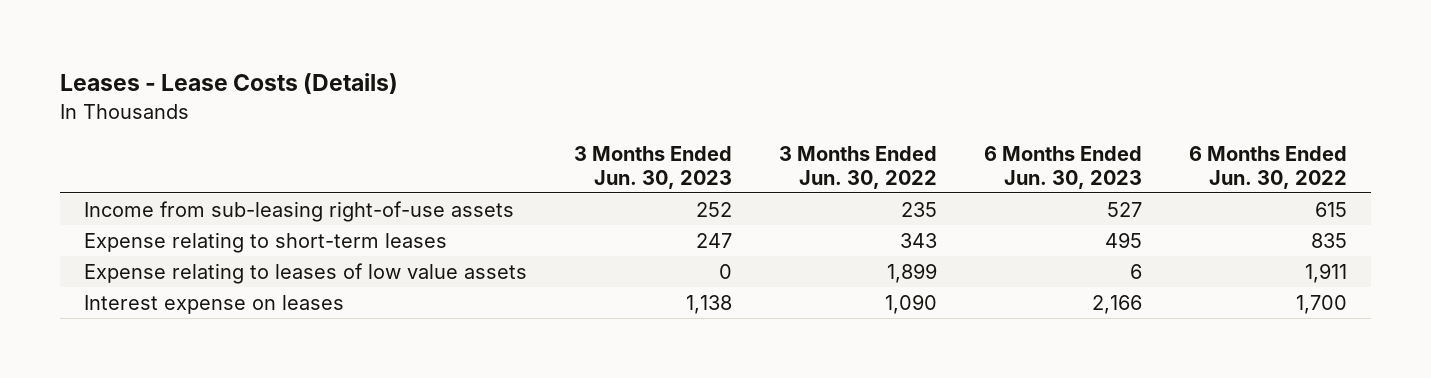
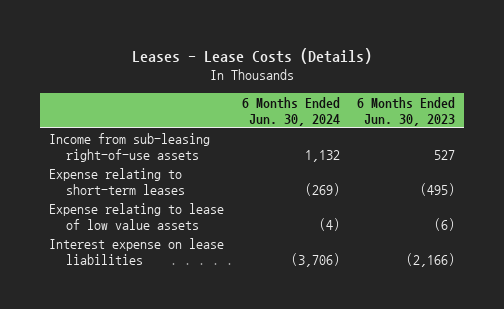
[573,146,732,189] 3 Months Ended Jun. 30, 2023 -> none
[779,146,938,189] 3 Months Ended Jun. 30, 2022 -> none
[1189,146,1348,189] 6 Months Ended Jun. 30, 2022 -> none
none -> [241,96,340,126] 6 Months Ended Jun. 30, 2024
[1105,231,1143,248] 495 -> [420,182,456,196] (495)
[83,262,527,284] Expense relating to leases of low value assets -> [48,202,224,230] Expense relating to lease of low value assets
[1130,263,1143,279] 6 -> [434,217,456,231] (6)
[83,294,344,314] Interest expense on leases -> [48,237,224,265] Interest expense on lease liabilities
[1092,294,1143,314] 2,166 -> [406,252,456,267] (2,166)

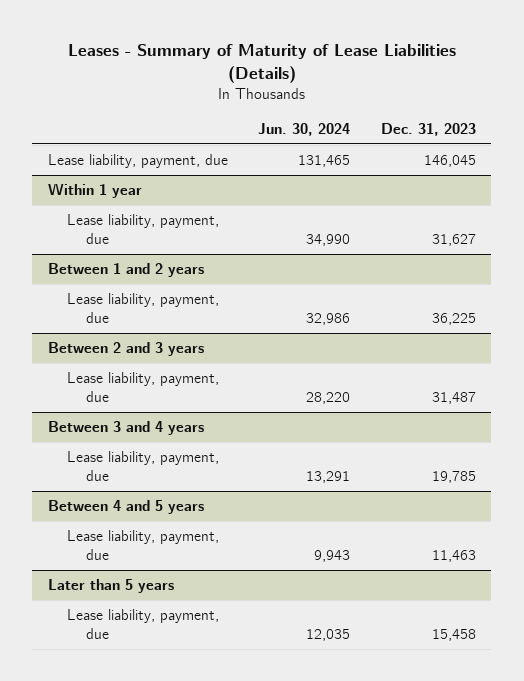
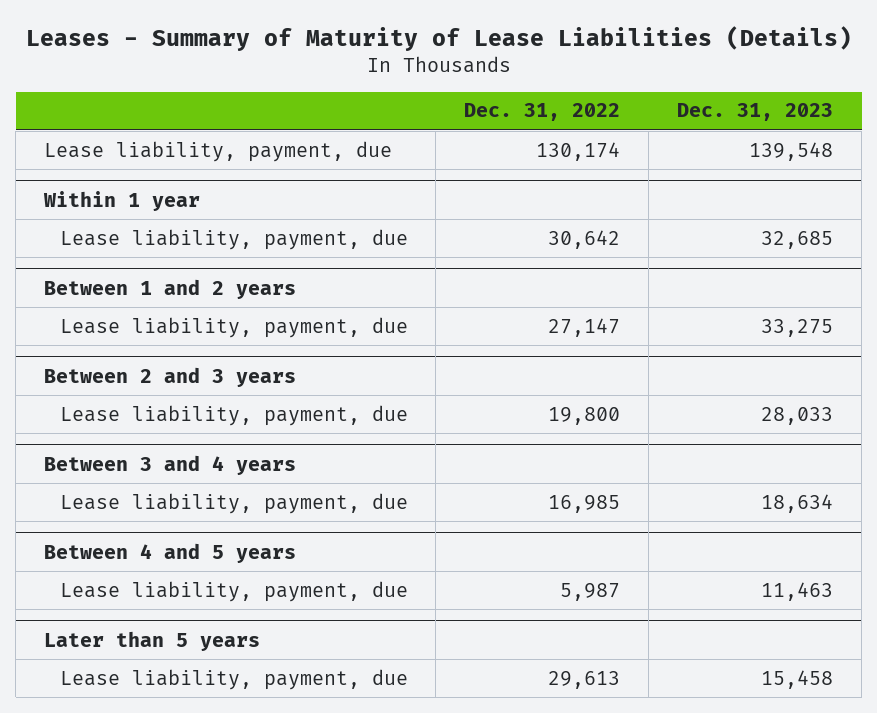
[258,122,351,136] Jun. 30, 2024 -> none
none -> [464,103,621,122] Dec. 31, 2022
[423,155,476,168] 146,045 -> [749,141,834,161] 139,548
[431,234,476,247] 31,627 -> [761,230,834,249] 32,685
[431,313,476,326] 36,225 -> [761,318,834,337] 33,275
[431,392,476,405] 31,487 -> [761,406,834,425] 28,033
[431,471,476,484] 19,785 -> [761,493,834,513] 18,634

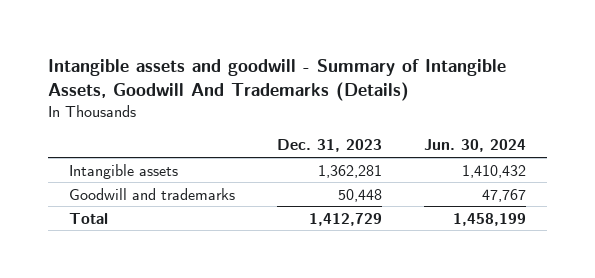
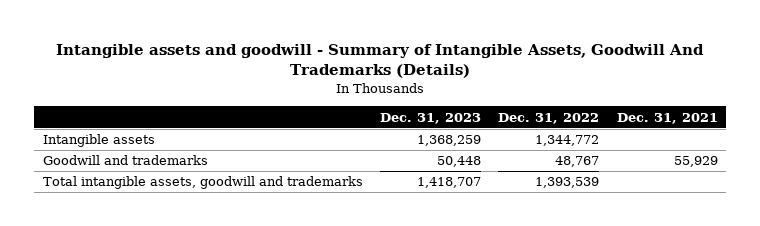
[423,139,526,153] Jun. 30, 2024 -> none
none -> [498,112,600,124] Dec. 31, 2022
none -> [616,112,718,124] Dec. 31, 2021
[317,164,382,178] 1,362,281 -> [417,135,482,147] 1,368,259
[68,212,108,224] Total -> none
none -> [42,176,363,190] Total intangible assets, goodwill and trademarks

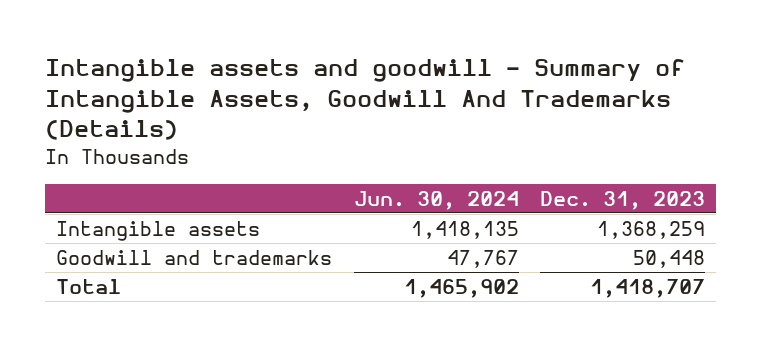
[498,112,600,124] Dec. 31, 2022 -> none
[616,112,718,124] Dec. 31, 2021 -> none
none -> [353,190,519,210] Jun. 30, 2024
[42,176,363,190] Total intangible assets, goodwill and trademarks -> [56,279,122,295] Total

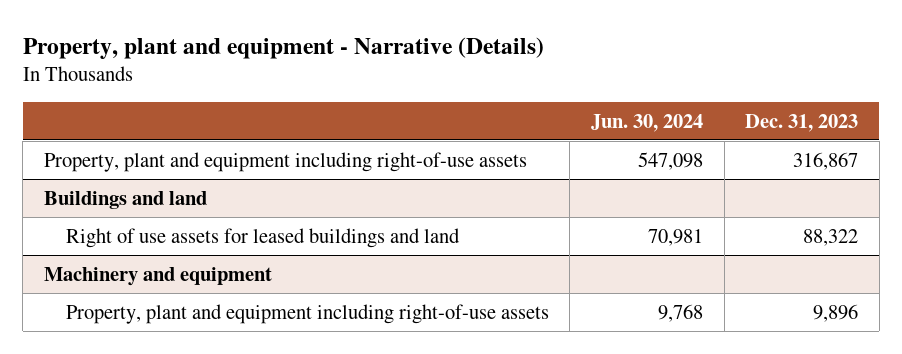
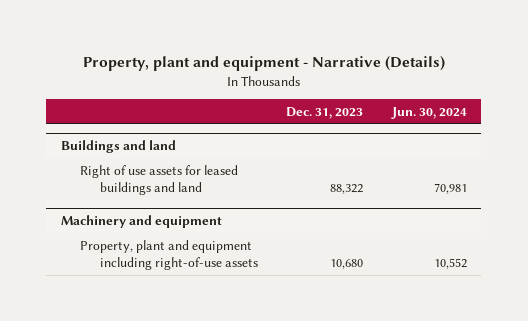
[43,151,527,172] Property, plant and equipment including right-of-use assets -> none
[657,303,703,322] 9,768 -> [433,257,467,269] 10,552
[813,303,859,322] 9,896 -> [330,258,364,269] 10,680

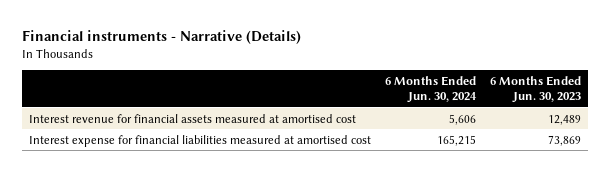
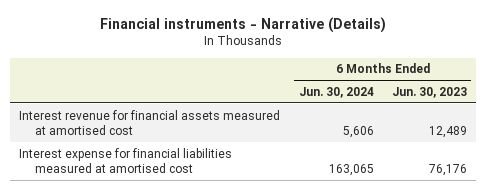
[436,134,476,146] 165,215 -> [328,164,374,177] 163,065
[548,134,582,146] 73,869 -> [428,164,467,177] 76,176

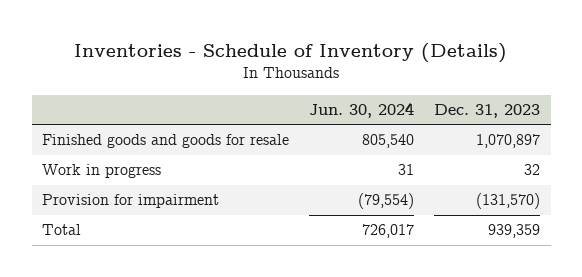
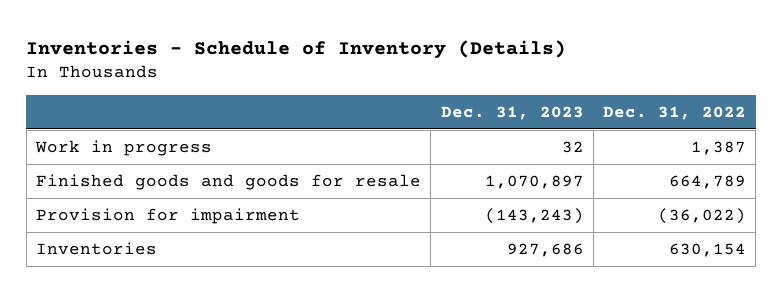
[309,101,415,118] Jun. 30, 2024 -> none
none -> [602,105,746,120] Dec. 31, 2022
[41,224,81,236] Total -> none
[41,134,289,149] Finished goods and goods for resale -> [36,173,422,190] Finished goods and goods for resale
[476,193,541,210] (131,570) -> [484,207,584,224] (143,243)
none -> [36,241,158,255] Inventories

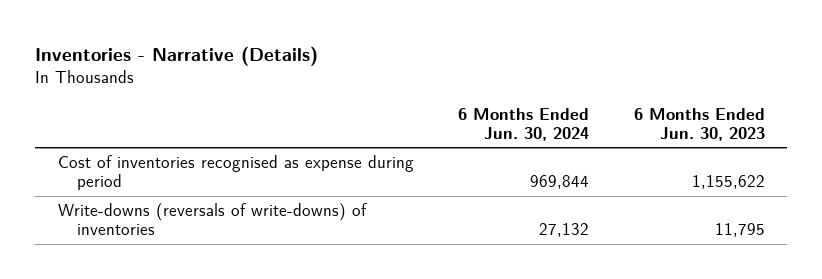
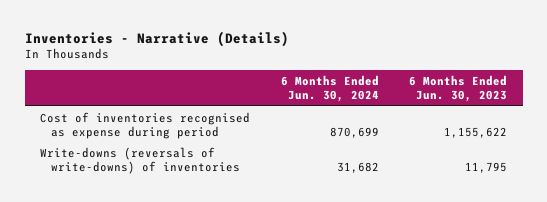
[530,175,590,190] 969,844 -> [329,126,379,138] 870,699
[539,223,590,238] 27,132 -> [336,161,379,173] 31,682

